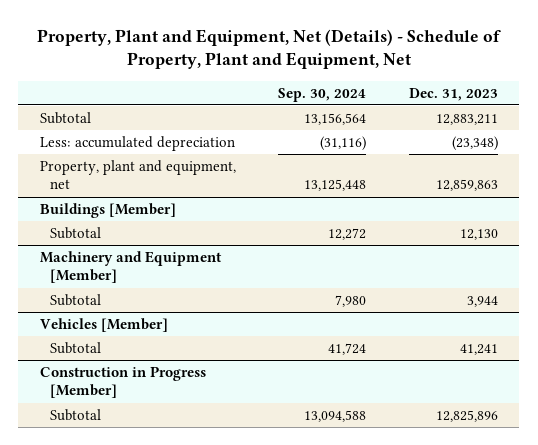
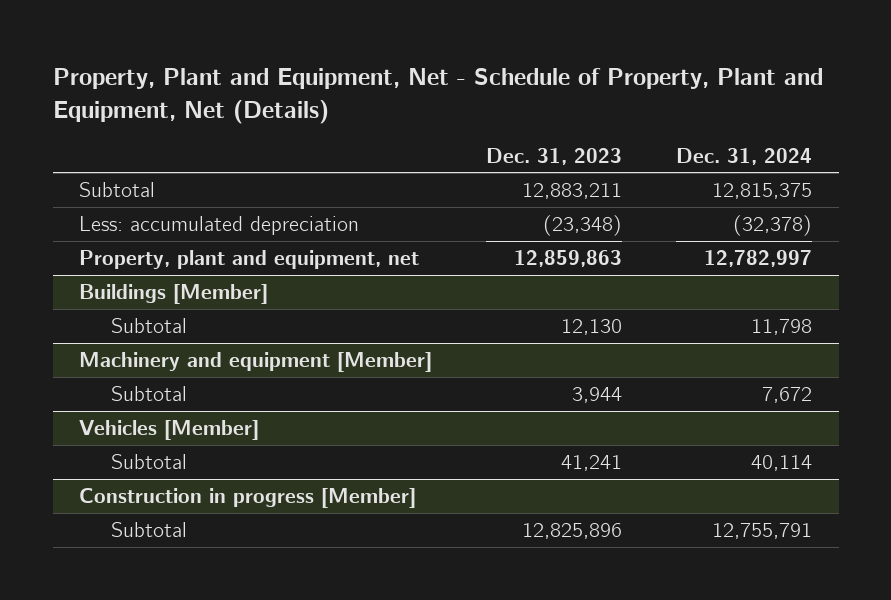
[36,28,501,70] Property, Plant and Equipment, Net (Details) - Schedule of Property, Plant and Equipment, Net -> [52,68,823,124] Property, Plant and Equipment, Net - Schedule of Property, Plant and Equipment, Net (Details)
[278,87,367,102] Sep. 30, 2024 -> none
none -> [675,147,812,165] Dec. 31, 2024
[39,251,222,284] Machinery and Equipment [Member] -> [79,352,433,373] Machinery and equipment [Member]
[39,366,206,399] Construction in Progress [Member] -> [79,488,417,509] Construction in progress [Member]

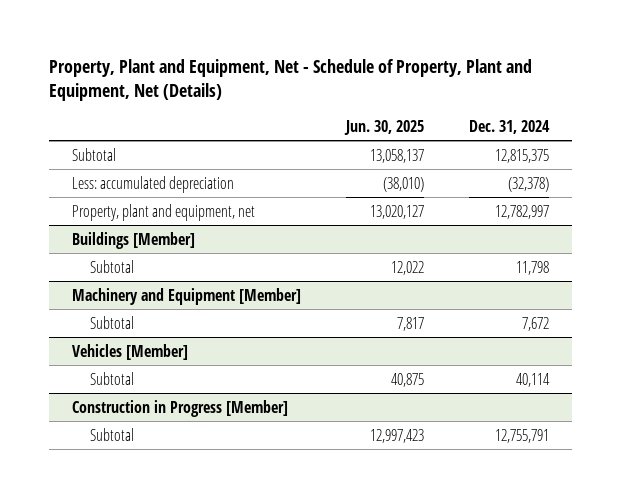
[486,147,623,165] Dec. 31, 2023 -> none
none -> [343,119,424,135] Jun. 30, 2025
[79,352,433,373] Machinery and equipment [Member] -> [71,287,301,305] Machinery and Equipment [Member]
[79,488,417,509] Construction in progress [Member] -> [71,399,288,417] Construction in Progress [Member]

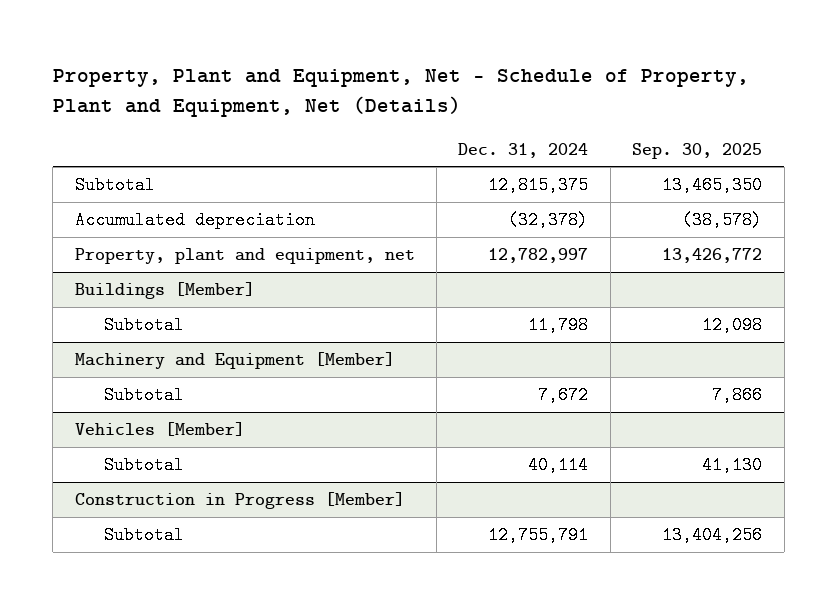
[343,119,424,135] Jun. 30, 2025 -> none
none -> [632,142,763,159] Sep. 30, 2025
[71,175,234,193] Less: accumulated depreciation -> [74,211,315,230] Accumulated depreciation

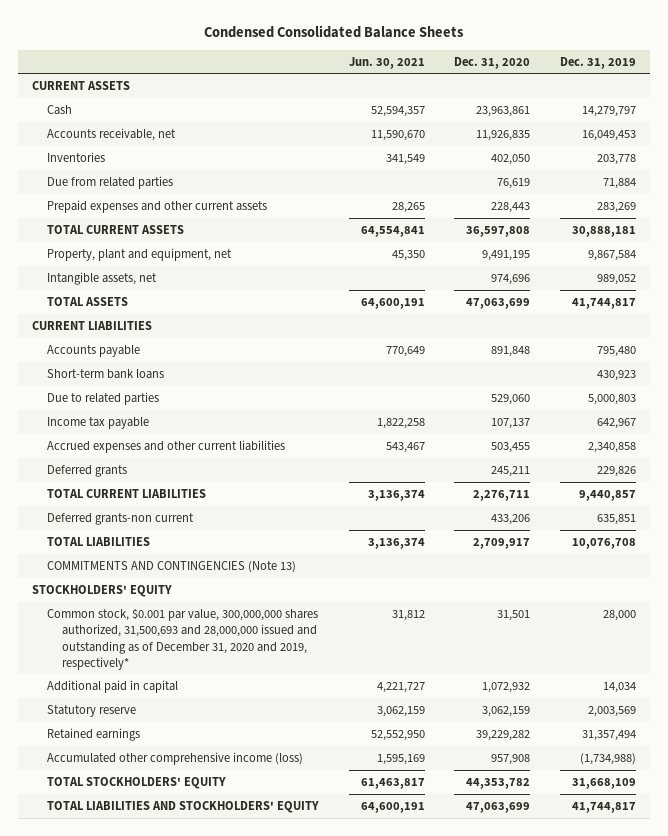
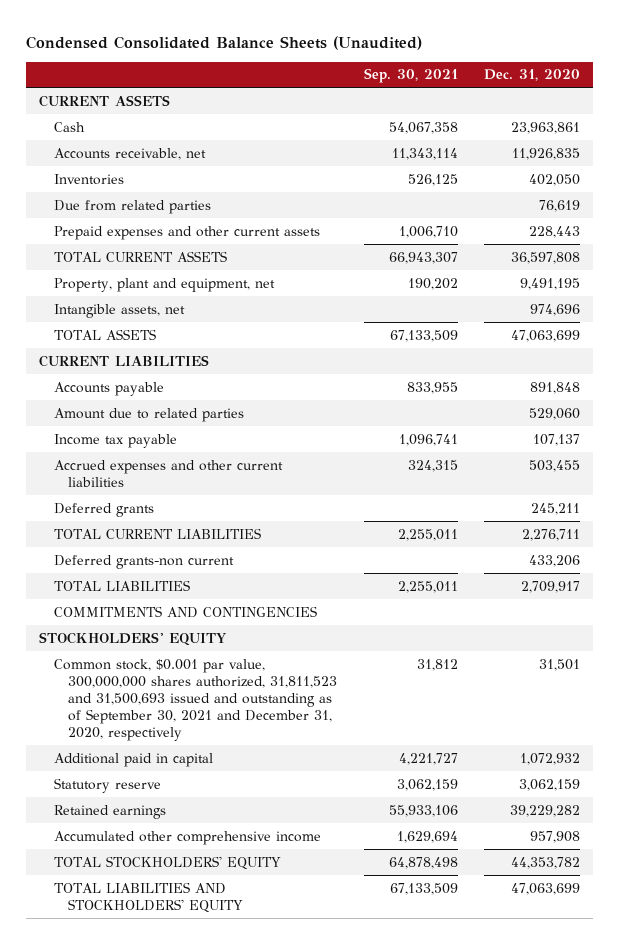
[203,25,464,39] Condensed Consolidated Balance Sheets -> [25,35,422,50] Condensed Consolidated Balance Sheets (Unaudited)
[348,56,425,69] Jun. 30, 2021 -> none
[559,56,636,69] Dec. 31, 2019 -> none
none -> [363,68,458,84] Sep. 30, 2021
[47,368,165,379] Short-term bank loans -> none
[47,391,160,405] Due to related parties -> [53,407,244,422] Amount due to related parties
[47,560,297,573] COMMITMENTS AND CONTINGENCIES (Note 13) -> [53,605,317,618] COMMITMENTS AND CONTINGENCIES
[47,607,319,670] Common stock, $0.001 par value, 300,000,000 shares authorized, 31,500,693 and 28,000,000 issued and outstanding as of December 31, 2020 and 2019, respectively* -> [53,658,338,742] Common stock, $0.001 par value, 300,000,000 shares authorized, 31,811,523 and 31,500,693 issued and outstanding as of September 30, 2021 and December 31, 2020, respectively
[47,751,304,765] Accumulated other comprehensive income (loss) -> [53,830,321,845] Accumulated other comprehensive income

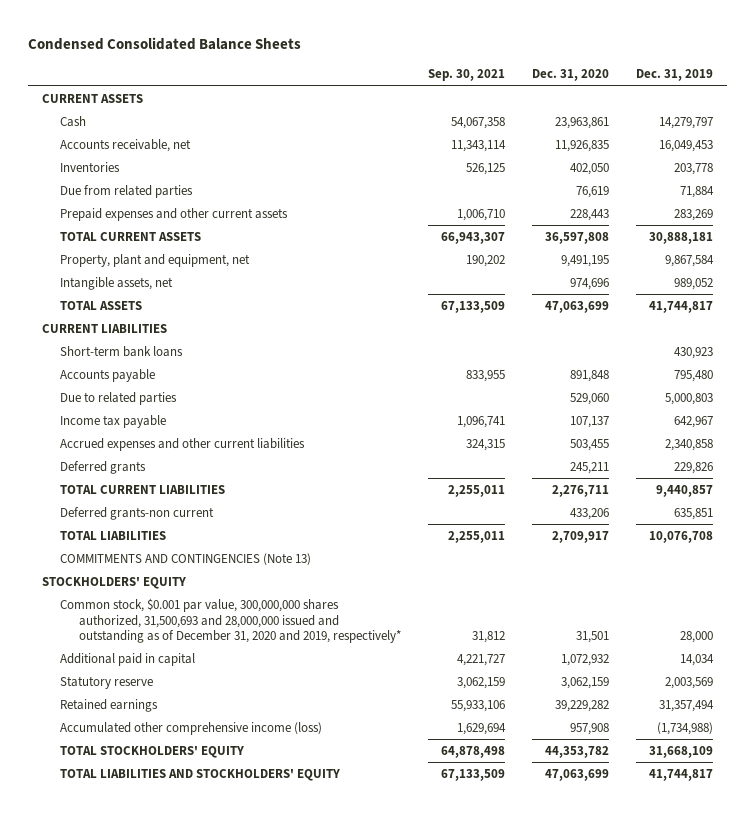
[25,35,422,50] Condensed Consolidated Balance Sheets (Unaudited) -> [28,36,302,50] Condensed Consolidated Balance Sheets
none -> [636,69,714,82] Dec. 31, 2019
none -> [60,346,184,358] Short-term bank loans
[53,407,244,422] Amount due to related parties -> [60,392,178,406] Due to related parties
[53,605,317,618] COMMITMENTS AND CONTINGENCIES -> [60,553,312,566] COMMITMENTS AND CONTINGENCIES (Note 13)
[53,658,338,742] Common stock, $0.001 par value, 300,000,000 shares authorized, 31,811,523 and 31,500,693 issued and outstanding as of September 30, 2021 and December 31, 2020, respectively -> [60,598,401,643] Common stock, $0.001 par value, 300,000,000 shares authorized, 31,500,693 and 28,000,000 issued and outstanding as of December 31, 2020 and 2019, respectively*
[53,830,321,845] Accumulated other comprehensive income -> [60,722,323,736] Accumulated other comprehensive income (loss)

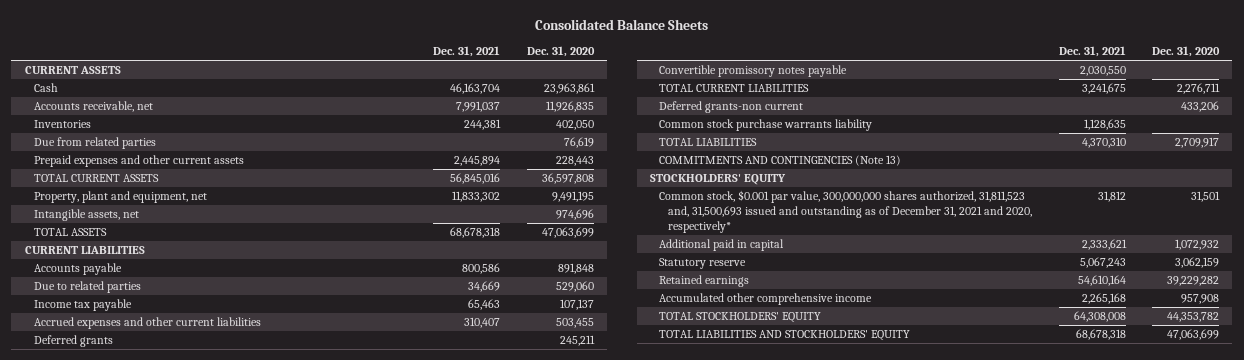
[28,36,302,50] Condensed Consolidated Balance Sheets -> [534,18,708,30] Consolidated Balance Sheets
[428,69,506,82] Sep. 30, 2021 -> none
[636,69,714,82] Dec. 31, 2019 -> none
none -> [433,46,501,58] Dec. 31, 2021
[60,346,184,358] Short-term bank loans -> none
none -> [659,65,848,78] Convertible promissory notes payable
none -> [659,119,873,132] Common stock purchase warrants liability
[60,598,401,643] Common stock, $0.001 par value, 300,000,000 shares authorized, 31,500,693 and 28,000,000 issued and outstanding as of December 31, 2020 and 2019, respectively* -> [659,190,1033,233] Common stock, $0.001 par value, 300,000,000 shares authorized, 31,811,523 and, 31,500,693 issued and outstanding as of December 31, 2021 and 2020, respectively*
[60,722,323,736] Accumulated other comprehensive income (loss) -> [659,293,873,306] Accumulated other comprehensive income

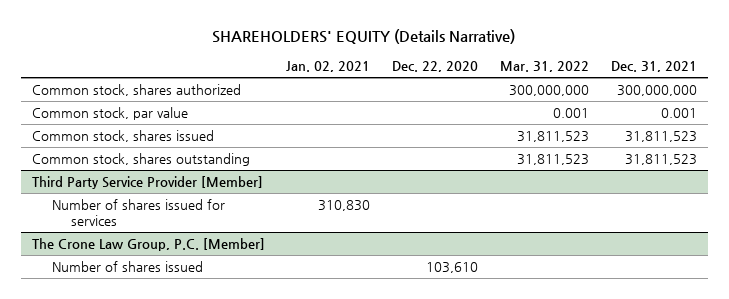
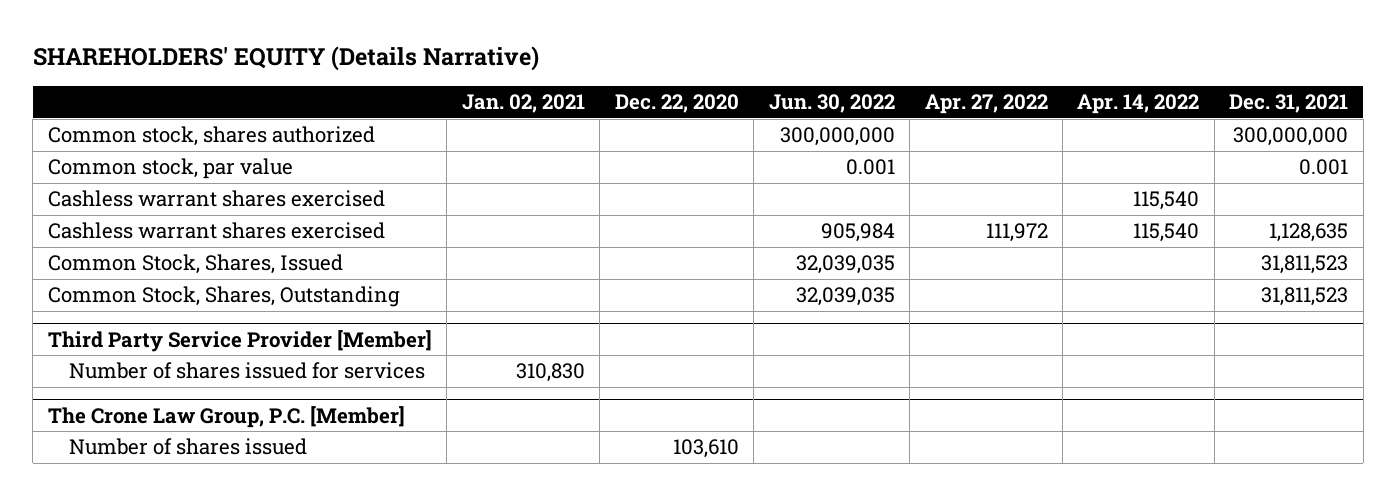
[500,61,590,73] Mar. 31, 2022 -> none
none -> [768,93,895,113] Jun. 30, 2022
none -> [924,93,1048,114] Apr. 27, 2022
none -> [1077,93,1200,114] Apr. 14, 2022
none -> [47,190,385,208] Cashless warrant shares exercised
none -> [47,222,385,240] Cashless warrant shares exercised
[31,130,214,143] Common stock, shares issued -> [47,254,343,275] Common Stock, Shares, Issued
[31,153,250,167] Common stock, shares outstanding -> [47,286,400,308] Common Stock, Shares, Outstanding

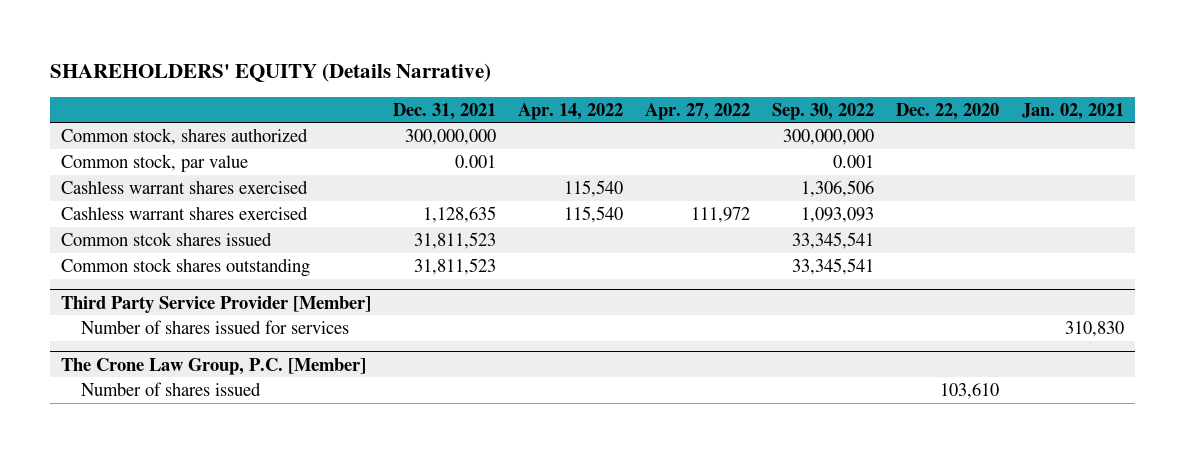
[768,93,895,113] Jun. 30, 2022 -> none
none -> [772,102,875,120] Sep. 30, 2022
[47,254,343,275] Common Stock, Shares, Issued -> [60,231,272,246] Common stcok shares issued
[47,286,400,308] Common Stock, Shares, Outstanding -> [60,257,310,277] Common stock shares outstanding

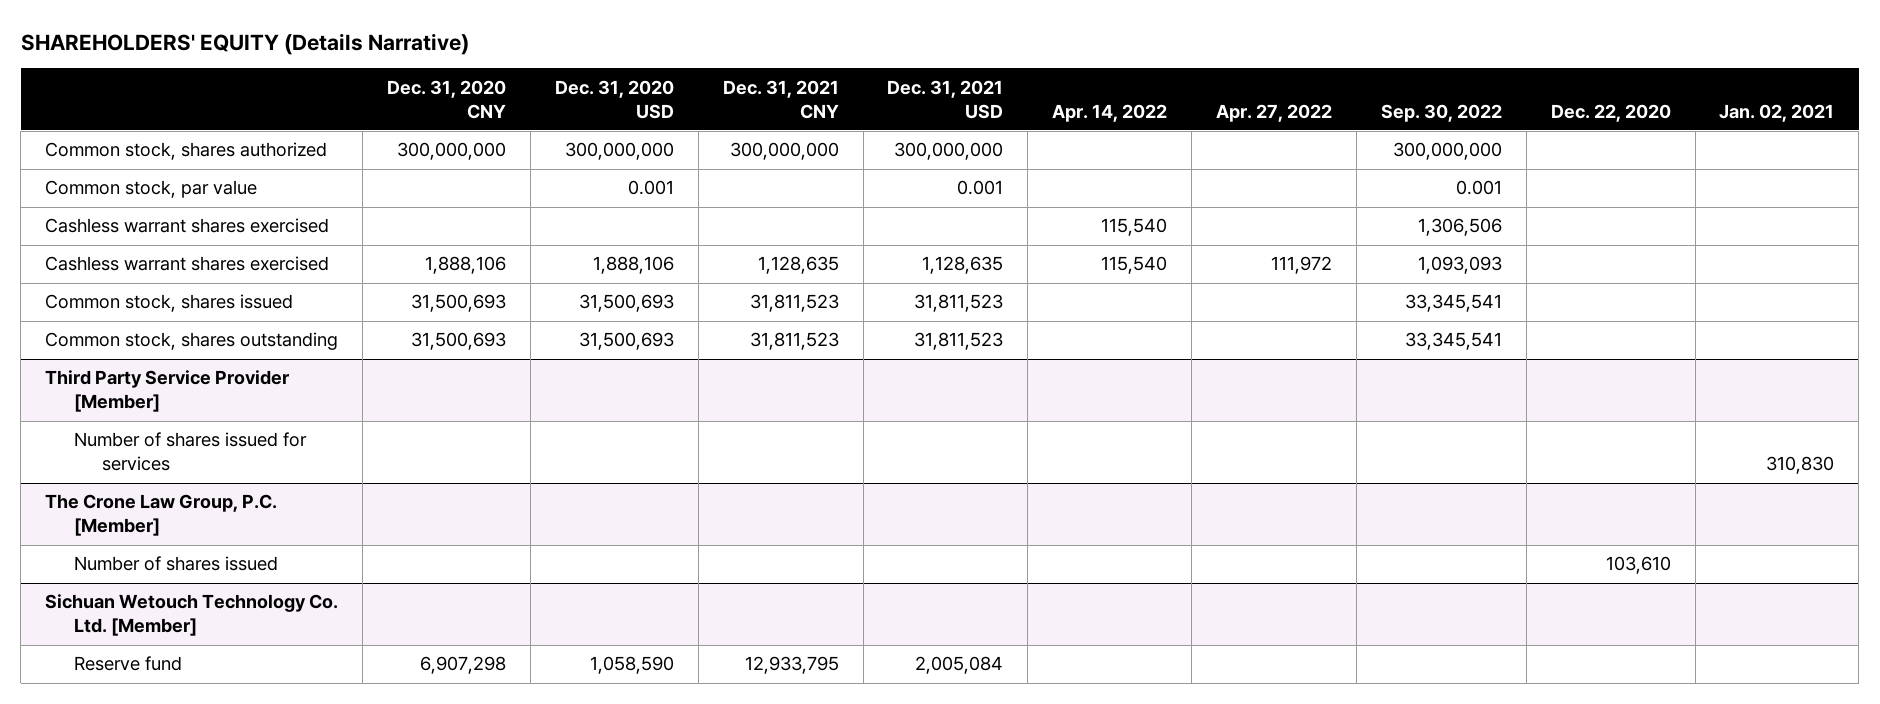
[393,102,497,120] Dec. 31, 2021 -> none
none -> [387,79,507,119] Dec. 31, 2020 CNY
none -> [554,79,674,119] Dec. 31, 2020 USD
none -> [722,79,839,119] Dec. 31, 2021 CNY
none -> [887,79,1004,119] Dec. 31, 2021 USD
[60,231,272,246] Common stcok shares issued -> [45,294,294,313] Common stock, shares issued
[60,257,310,277] Common stock shares outstanding -> [45,332,339,351] Common stock, shares outstanding
none -> [45,594,339,637] Sichuan Wetouch Technology Co. Ltd. [Member]
none -> [73,656,182,672] Reserve fund

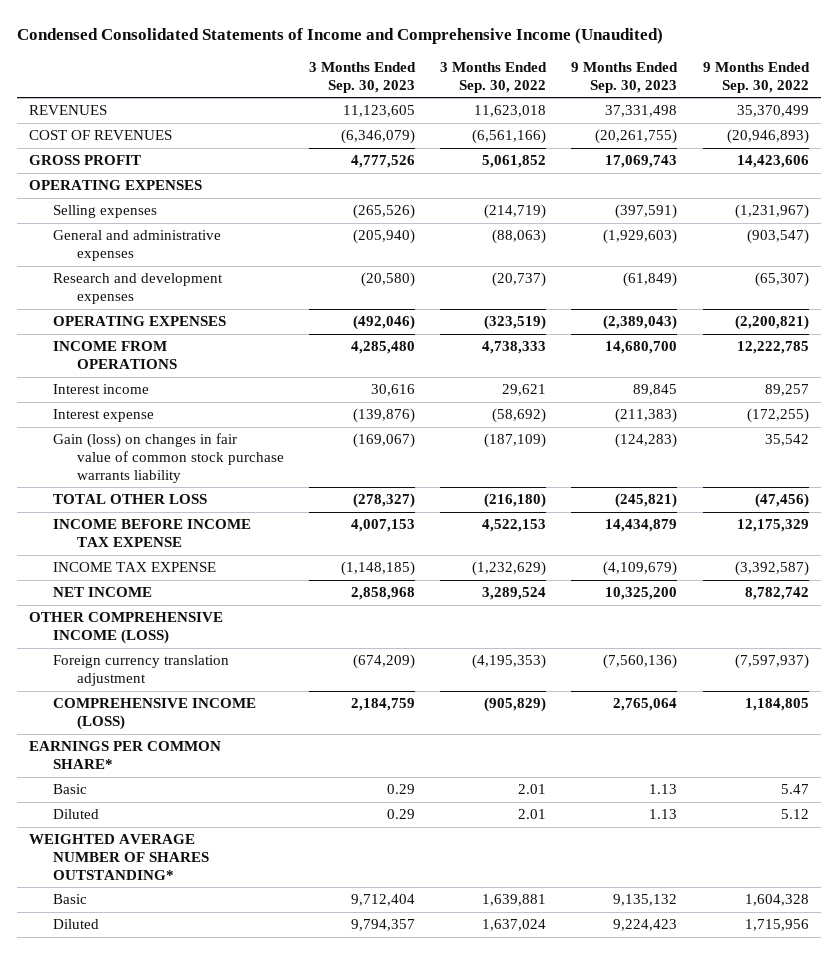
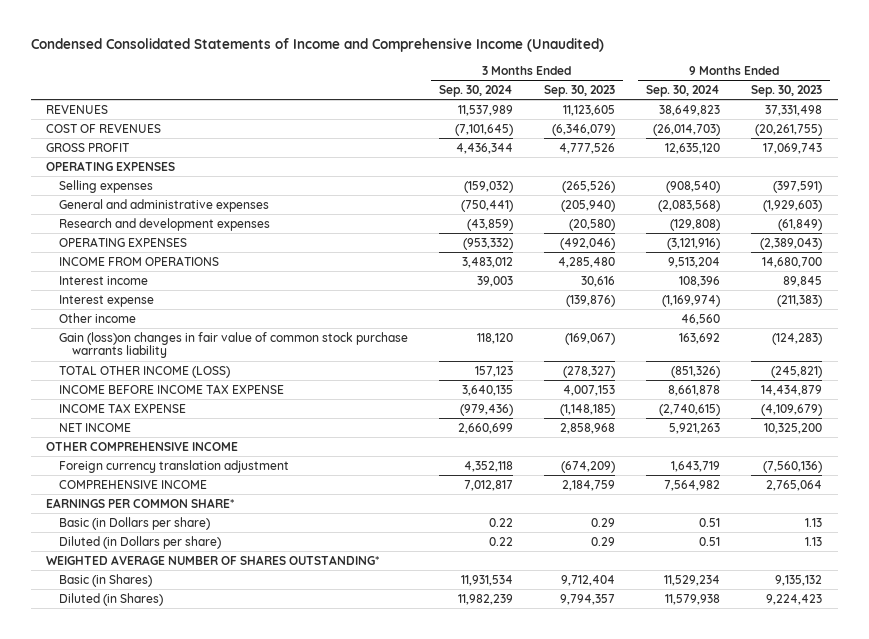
[440,61,548,93] 3 Months Ended Sep. 30, 2022 -> none
[702,61,810,93] 9 Months Ended Sep. 30, 2022 -> none
none -> [439,84,514,97] Sep. 30, 2024
none -> [646,84,721,97] Sep. 30, 2024
none -> [59,312,137,323] Other income
[53,433,284,483] Gain (loss) on changes in fair value of common stock purchase warrants liability -> [59,331,409,359] Gain (loss)on changes in fair value of common stock purchase warrants liability
[53,494,208,505] TOTAL OTHER LOSS -> [59,364,231,378] TOTAL OTHER INCOME (LOSS)
[29,612,224,645] OTHER COMPREHENSIVE INCOME (LOSS) -> [46,441,239,451] OTHER COMPREHENSIVE INCOME
[53,698,257,731] COMPREHENSIVE INCOME (LOSS) -> [59,479,208,489] COMPREHENSIVE INCOME
[53,784,88,795] Basic -> [59,516,211,530] Basic (in Dollars per share)
[53,809,100,820] Diluted -> [59,535,222,549] Diluted (in Dollars per share)
[53,894,88,905] Basic -> [59,573,153,587] Basic (in Shares)
[53,919,100,930] Diluted -> [59,592,164,606] Diluted (in Shares)

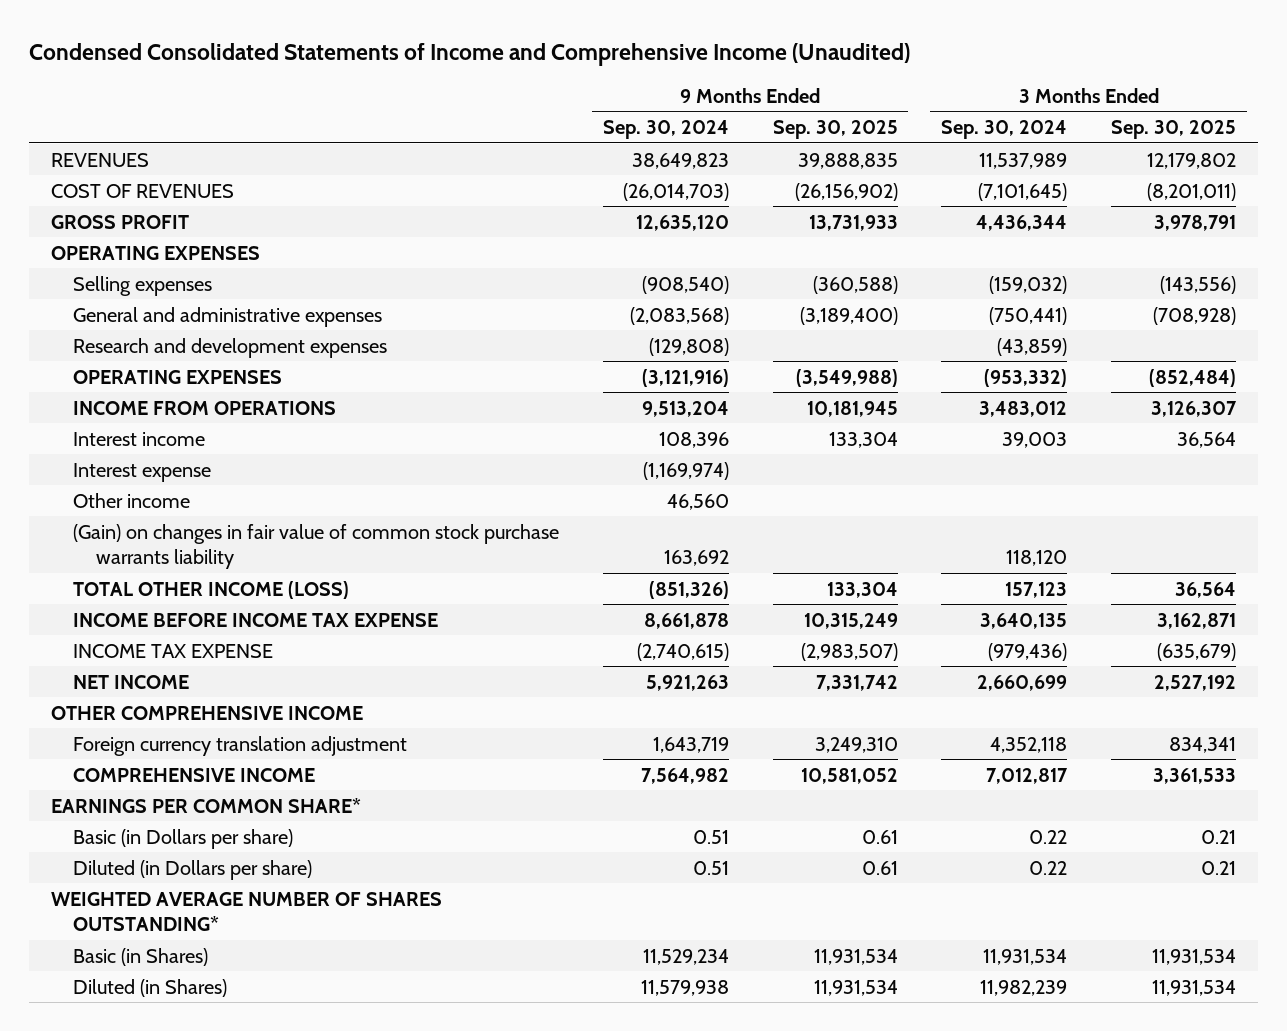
[544,84,616,97] Sep. 30, 2023 -> none
[751,84,823,97] Sep. 30, 2023 -> none
none -> [772,119,898,139] Sep. 30, 2025
none -> [1110,119,1236,139] Sep. 30, 2025
[59,331,409,359] Gain (loss)on changes in fair value of common stock purchase warrants liability -> [73,523,560,569] (Gain) on changes in fair value of common stock purchase warrants liability

